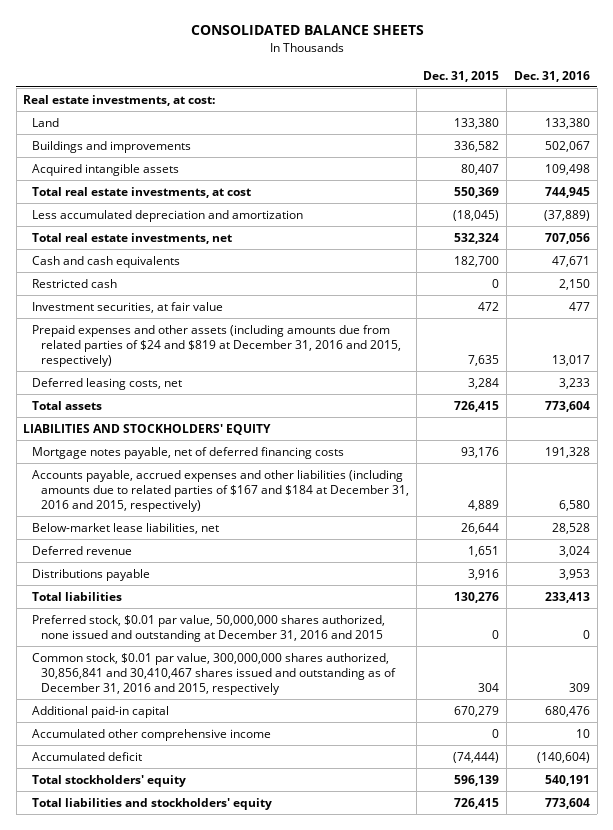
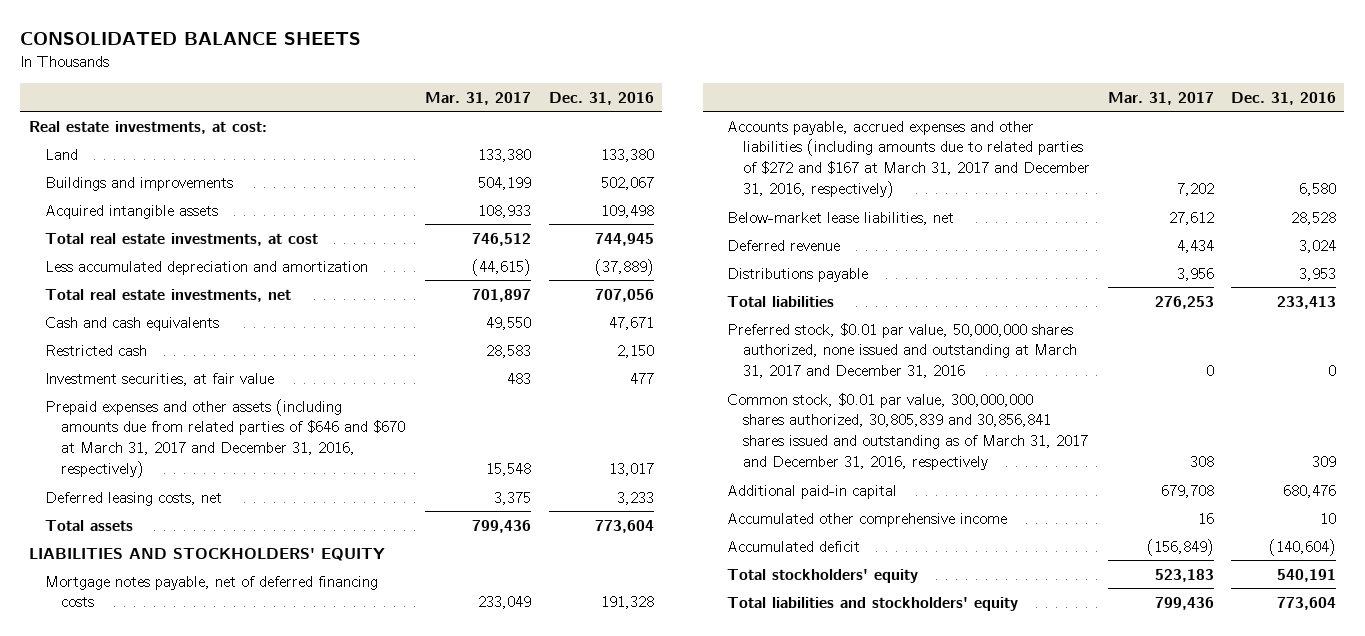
[423,70,500,82] Dec. 31, 2015 -> none
none -> [425,91,532,105] Mar. 31, 2017
[32,324,401,367] Prepaid expenses and other assets (including amounts due from related parties of $24 and $819 at December 31, 2016 and 2015, respectively) -> [45,398,406,479] Prepaid expenses and other assets (including amounts due from related parties of $646 and $670 at March 31, 2017 and December 31, 2016, respectively)
[32,469,409,512] Accounts payable, accrued expenses and other liabilities (including amounts due to related parties of $167 and $184 at December 31, 2016 and 2015, respectively) -> [727,120,1091,199] Accounts payable, accrued expenses and other liabilities (including amounts due to related parties of $272 and $167 at March 31, 2017 and December 31, 2016, respectively)
[32,614,386,642] Preferred stock, $0.01 par value, 50,000,000 shares authorized, none issued and outstanding at December 31, 2016 and 2015 -> [727,322,1078,379] Preferred stock, $0.01 par value, 50,000,000 shares authorized, none issued and outstanding at March 31, 2017 and December 31, 2016
[32,652,396,695] Common stock, $0.01 par value, 300,000,000 shares authorized, 30,856,841 and 30,410,467 shares issued and outstanding as of December 31, 2016 and 2015, respectively -> [727,392,1089,471] Common stock, $0.01 par value, 300,000,000 shares authorized, 30,805,839 and 30,856,841 shares issued and outstanding as of March 31, 2017 and December 31, 2016, respectively

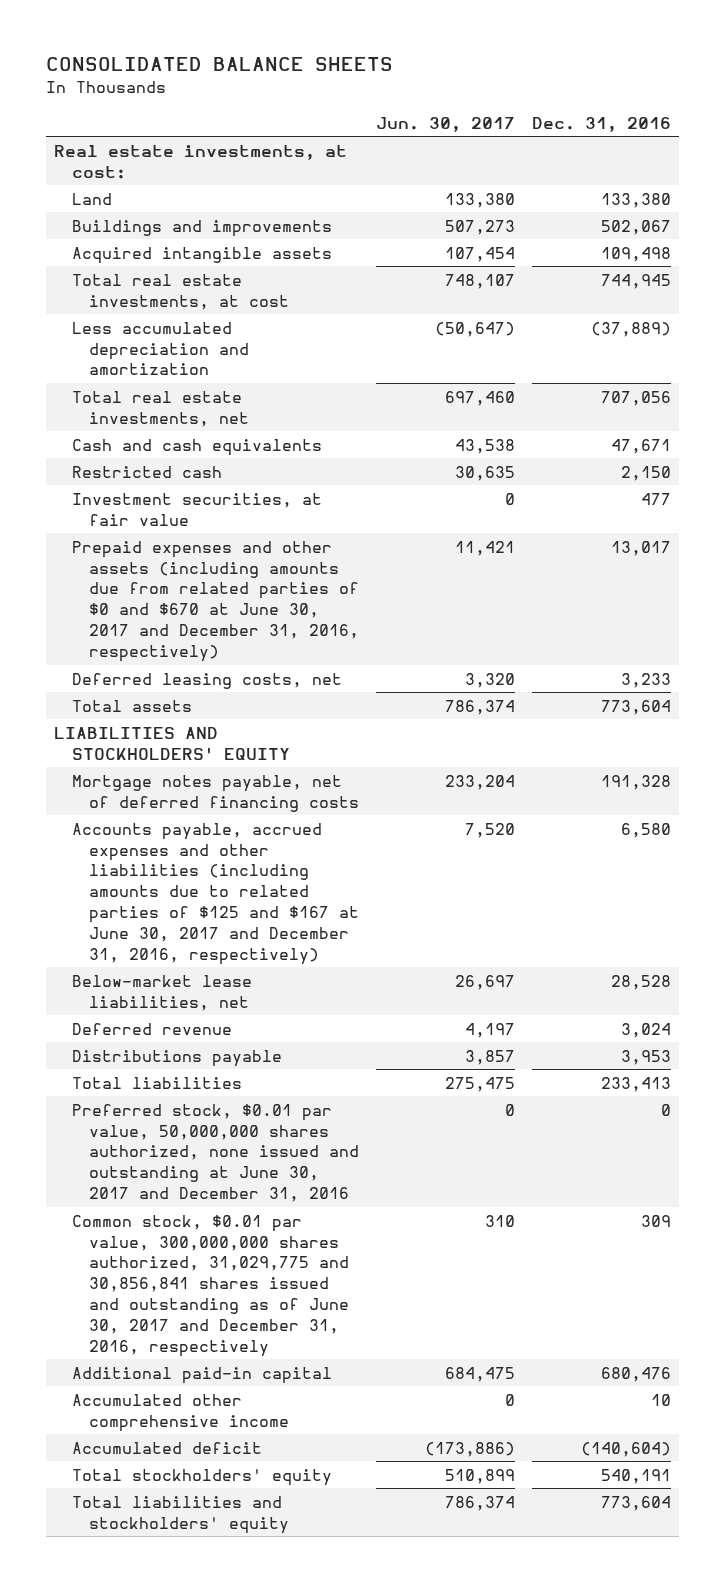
[425,91,532,105] Mar. 31, 2017 -> none
none -> [376,116,516,132] Jun. 30, 2017
[45,398,406,479] Prepaid expenses and other assets (including amounts due from related parties of $646 and $670 at March 31, 2017 and December 31, 2016, respectively) -> [71,540,360,663] Prepaid expenses and other assets (including amounts due from related parties of $0 and $670 at June 30, 2017 and December 31, 2016, respectively)
[727,120,1091,199] Accounts payable, accrued expenses and other liabilities (including amounts due to related parties of $272 and $167 at March 31, 2017 and December 31, 2016, respectively) -> [71,822,360,966] Accounts payable, accrued expenses and other liabilities (including amounts due to related parties of $125 and $167 at June 30, 2017 and December 31, 2016, respectively)
[727,322,1078,379] Preferred stock, $0.01 par value, 50,000,000 shares authorized, none issued and outstanding at March 31, 2017 and December 31, 2016 -> [71,1103,360,1203] Preferred stock, $0.01 par value, 50,000,000 shares authorized, none issued and outstanding at June 30, 2017 and December 31, 2016
[727,392,1089,471] Common stock, $0.01 par value, 300,000,000 shares authorized, 30,805,839 and 30,856,841 shares issued and outstanding as of March 31, 2017 and December 31, 2016, respectively -> [71,1214,350,1358] Common stock, $0.01 par value, 300,000,000 shares authorized, 31,029,775 and 30,856,841 shares issued and outstanding as of June 30, 2017 and December 31, 2016, respectively

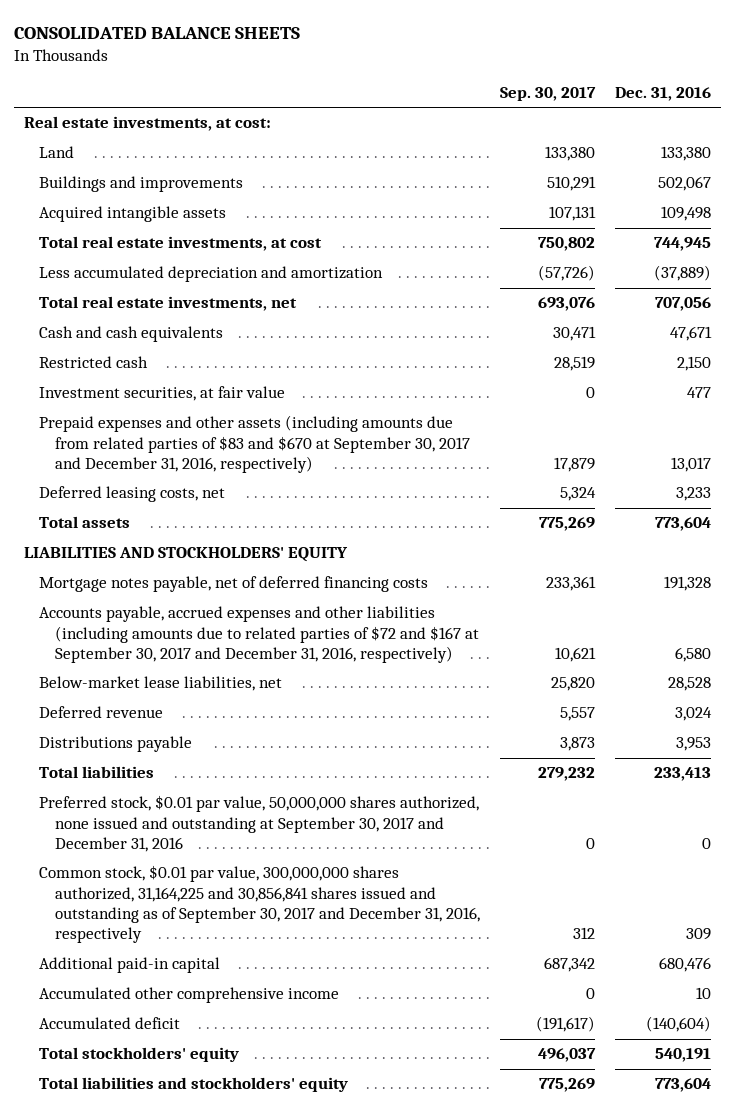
[376,116,516,132] Jun. 30, 2017 -> none
none -> [499,87,596,102] Sep. 30, 2017
[71,540,360,663] Prepaid expenses and other assets (including amounts due from related parties of $0 and $670 at June 30, 2017 and December 31, 2016, respectively) -> [39,415,470,473] Prepaid expenses and other assets (including amounts due from related parties of $83 and $670 at September 30, 2017 and December 31, 2016, respectively)
[71,822,360,966] Accounts payable, accrued expenses and other liabilities (including amounts due to related parties of $125 and $167 at June 30, 2017 and December 31, 2016, respectively) -> [39,606,479,663] Accounts payable, accrued expenses and other liabilities (including amounts due to related parties of $72 and $167 at September 30, 2017 and December 31, 2016, respectively)
[71,1103,360,1203] Preferred stock, $0.01 par value, 50,000,000 shares authorized, none issued and outstanding at June 30, 2017 and December 31, 2016 -> [39,795,480,852] Preferred stock, $0.01 par value, 50,000,000 shares authorized, none issued and outstanding at September 30, 2017 and December 31, 2016
[71,1214,350,1358] Common stock, $0.01 par value, 300,000,000 shares authorized, 31,029,775 and 30,856,841 shares issued and outstanding as of June 30, 2017 and December 31, 2016, respectively -> [39,865,480,944] Common stock, $0.01 par value, 300,000,000 shares authorized, 31,164,225 and 30,856,841 shares issued and outstanding as of September 30, 2017 and December 31, 2016, respectively

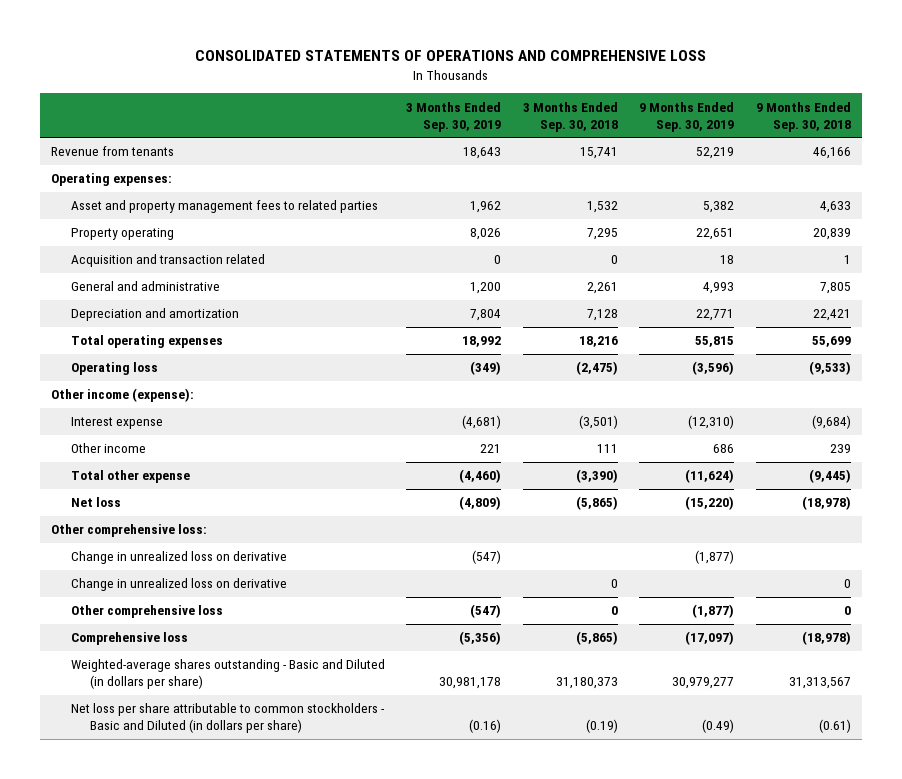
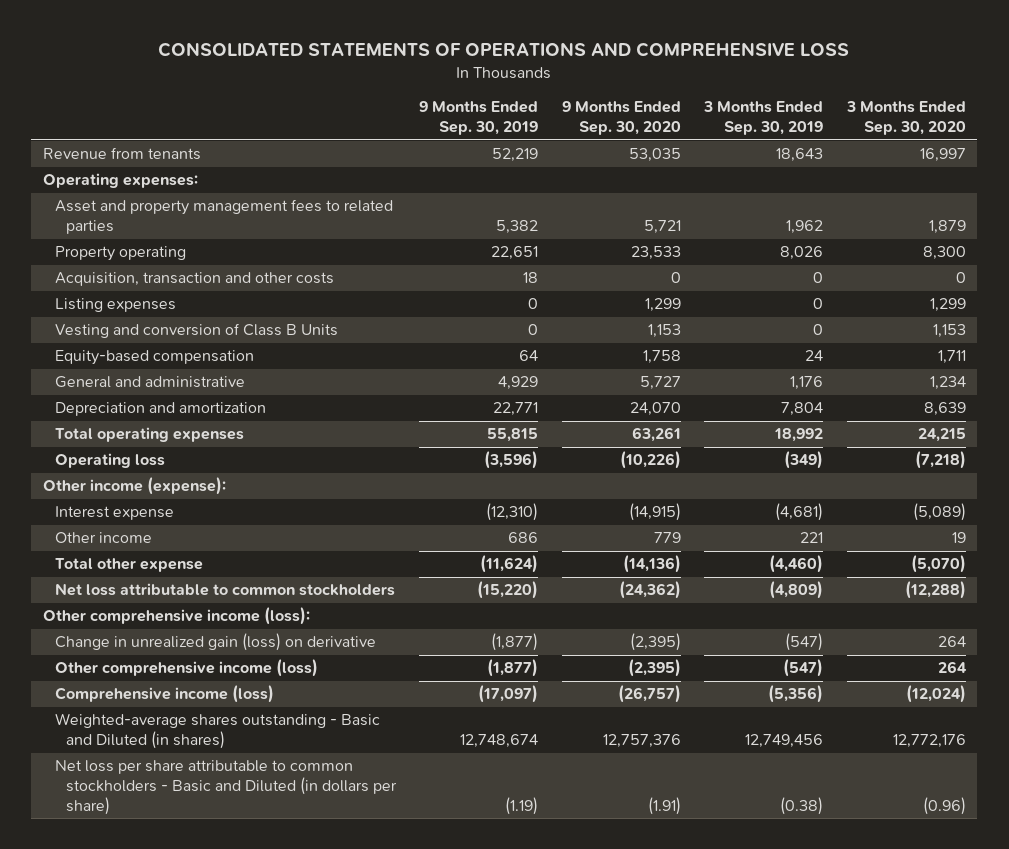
[522,101,618,132] 3 Months Ended Sep. 30, 2018 -> none
[755,101,851,132] 9 Months Ended Sep. 30, 2018 -> none
none -> [561,101,681,136] 9 Months Ended Sep. 30, 2020
none -> [845,101,966,136] 3 Months Ended Sep. 30, 2020
[70,254,265,268] Acquisition and transaction related -> [54,272,334,287] Acquisition, transaction and other costs
none -> [54,298,176,313] Listing expenses
none -> [54,323,338,339] Vesting and conversion of Class B Units
none -> [54,350,254,366] Equity-based compensation
[470,282,502,295] 1,200 -> [790,376,824,391] 1,176
[703,282,735,295] 4,993 -> [498,376,539,391] 4,929
[70,578,287,592] Change in unrealized loss on derivative -> none
[70,497,121,508] Net loss -> [54,583,395,597] Net loss attributable to common stockholders
[51,524,208,538] Other comprehensive loss: -> [43,607,311,626] Other comprehensive income (loss):
[70,551,287,565] Change in unrealized loss on derivative -> [54,633,376,652] Change in unrealized gain (loss) on derivative
[70,605,223,619] Other comprehensive loss -> [54,659,318,678] Other comprehensive income (loss)
[70,632,188,646] Comprehensive loss -> [54,685,274,704] Comprehensive income (loss)
[70,659,385,690] Weighted-average shares outstanding - Basic and Diluted (in dollars per share) -> [54,713,380,750] Weighted-average shares outstanding - Basic and Diluted (in shares)
[439,677,502,690] 30,981,178 -> [745,734,824,749] 12,749,456
[672,677,735,690] 30,979,277 -> [460,734,539,749] 12,748,674
[469,719,502,734] (0.16) -> [780,796,824,815] (0.38)
[702,719,735,734] (0.49) -> [505,796,539,815] (1.19)

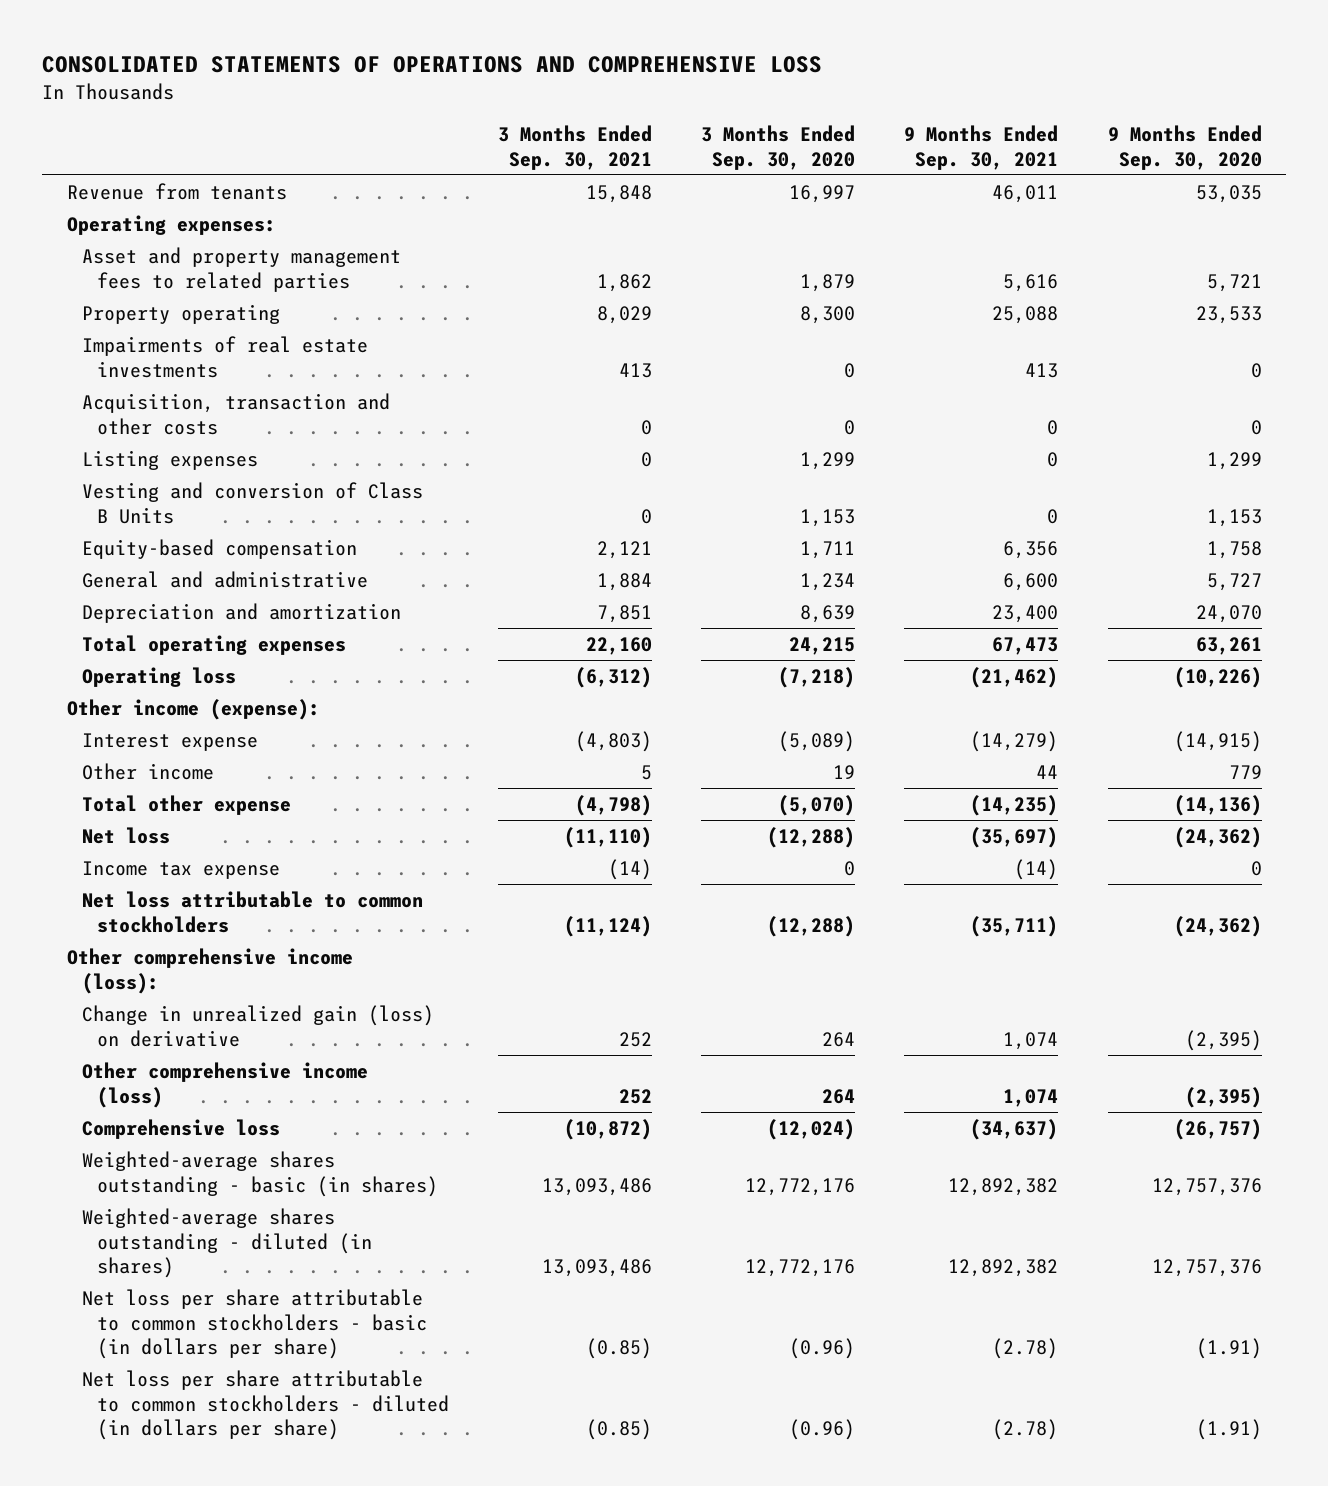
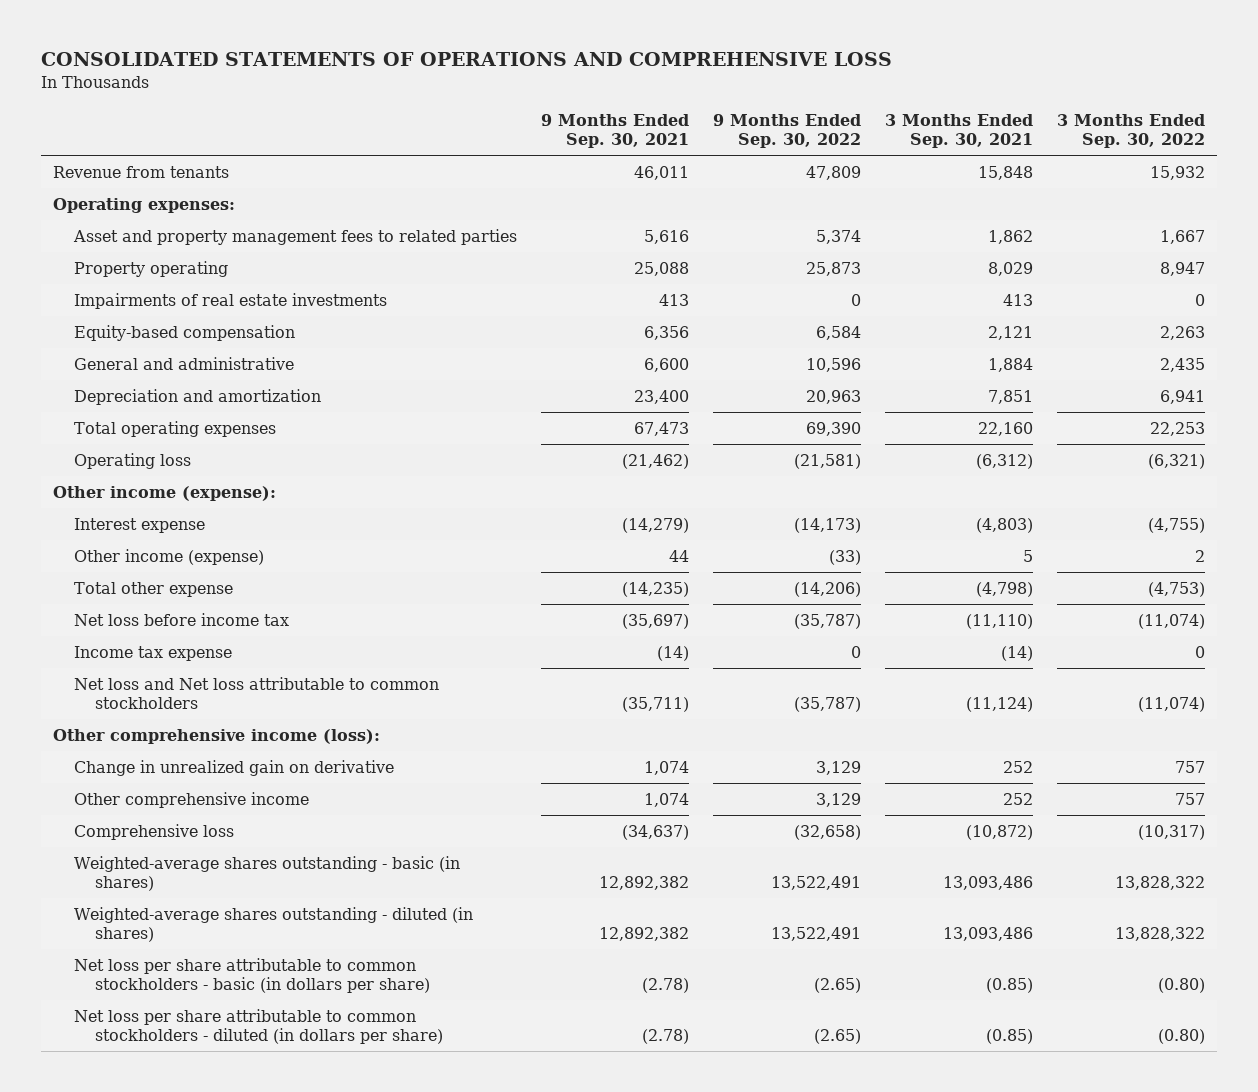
[701,125,856,170] 3 Months Ended Sep. 30, 2020 -> none
[1107,125,1262,170] 9 Months Ended Sep. 30, 2020 -> none
none -> [712,113,861,149] 9 Months Ended Sep. 30, 2022
none -> [1056,113,1205,149] 3 Months Ended Sep. 30, 2022
[81,392,390,435] Acquisition, transaction and other costs -> none
[81,449,258,470] Listing expenses -> none
[81,481,423,524] Vesting and conversion of Class B Units -> none
[81,762,214,780] Other income -> [73,548,264,565] Other income (expense)
[81,826,170,844] Net loss -> [73,612,289,626] Net loss before income tax
[81,890,423,933] Net loss attributable to common stockholders -> [73,676,439,710] Net loss and Net loss attributable to common stockholders
[81,1004,434,1047] Change in unrealized gain (loss) on derivative -> [73,759,394,776] Change in unrealized gain on derivative
[81,1061,368,1108] Other comprehensive income (loss) -> [73,791,309,808] Other comprehensive income

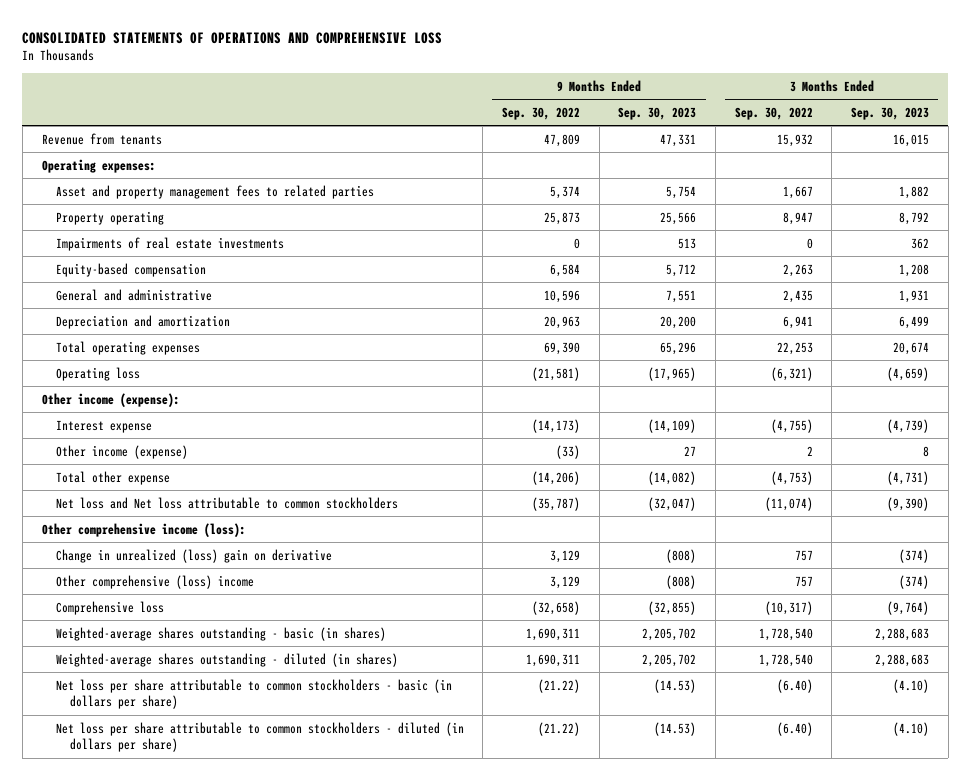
[540,113,689,149] 9 Months Ended Sep. 30, 2021 -> none
[884,113,1033,149] 3 Months Ended Sep. 30, 2021 -> none
none -> [618,106,697,120] Sep. 30, 2023
none -> [850,106,929,120] Sep. 30, 2023
[73,612,289,626] Net loss before income tax -> none
[73,645,232,661] Income tax expense -> none
[73,759,394,776] Change in unrealized gain on derivative -> [55,548,332,563] Change in unrealized (loss) gain on derivative
[73,791,309,808] Other comprehensive income -> [55,574,254,589] Other comprehensive (loss) income
[770,876,861,891] 13,522,491 -> [526,627,581,641] 1,690,311
[1114,876,1205,891] 13,828,322 -> [758,627,813,641] 1,728,540
[770,927,861,942] 13,522,491 -> [526,653,581,667] 1,690,311
[1114,927,1205,942] 13,828,322 -> [758,653,813,667] 1,728,540
[813,978,861,994] (2.65) -> [538,678,581,693] (21.22)
[1157,978,1205,994] (0.80) -> [776,678,813,693] (6.40)
[813,1029,861,1045] (2.65) -> [538,721,581,736] (21.22)
[1157,1029,1205,1045] (0.80) -> [776,721,813,736] (6.40)

